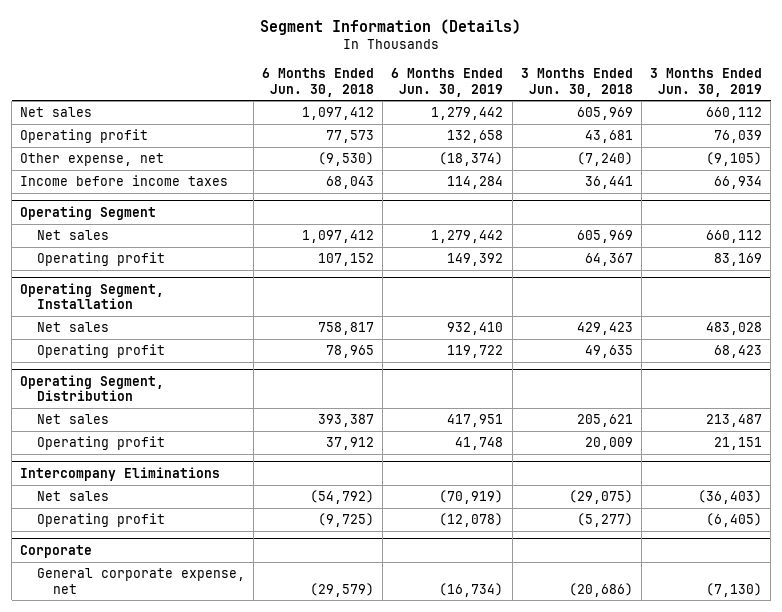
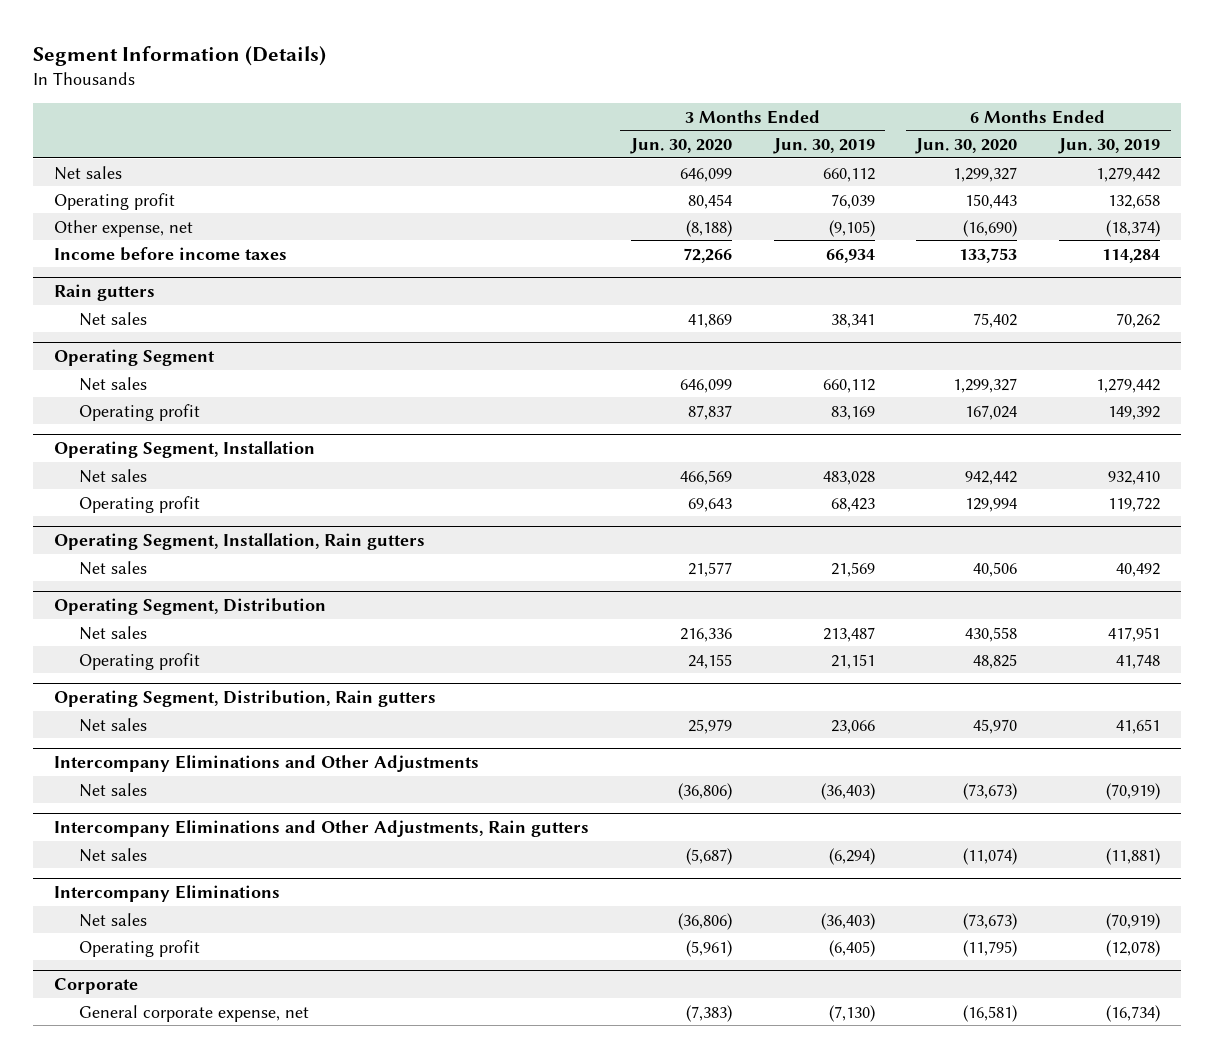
[261,68,374,97] 6 Months Ended Jun. 30, 2018 -> none
[520,68,633,97] 3 Months Ended Jun. 30, 2018 -> none
none -> [629,138,732,155] Jun. 30, 2020
none -> [915,138,1018,155] Jun. 30, 2020
none -> [53,284,155,302] Rain gutters
none -> [79,311,148,326] Net sales
none -> [53,533,425,551] Operating Segment, Installation, Rain gutters
none -> [79,560,148,575] Net sales
none -> [53,690,436,708] Operating Segment, Distribution, Rain gutters
none -> [79,717,148,732] Net sales
none -> [53,755,479,773] Intercompany Eliminations and Other Adjustments
none -> [79,782,148,797] Net sales
none -> [53,820,589,838] Intercompany Eliminations and Other Adjustments, Rain gutters
none -> [79,847,148,862] Net sales

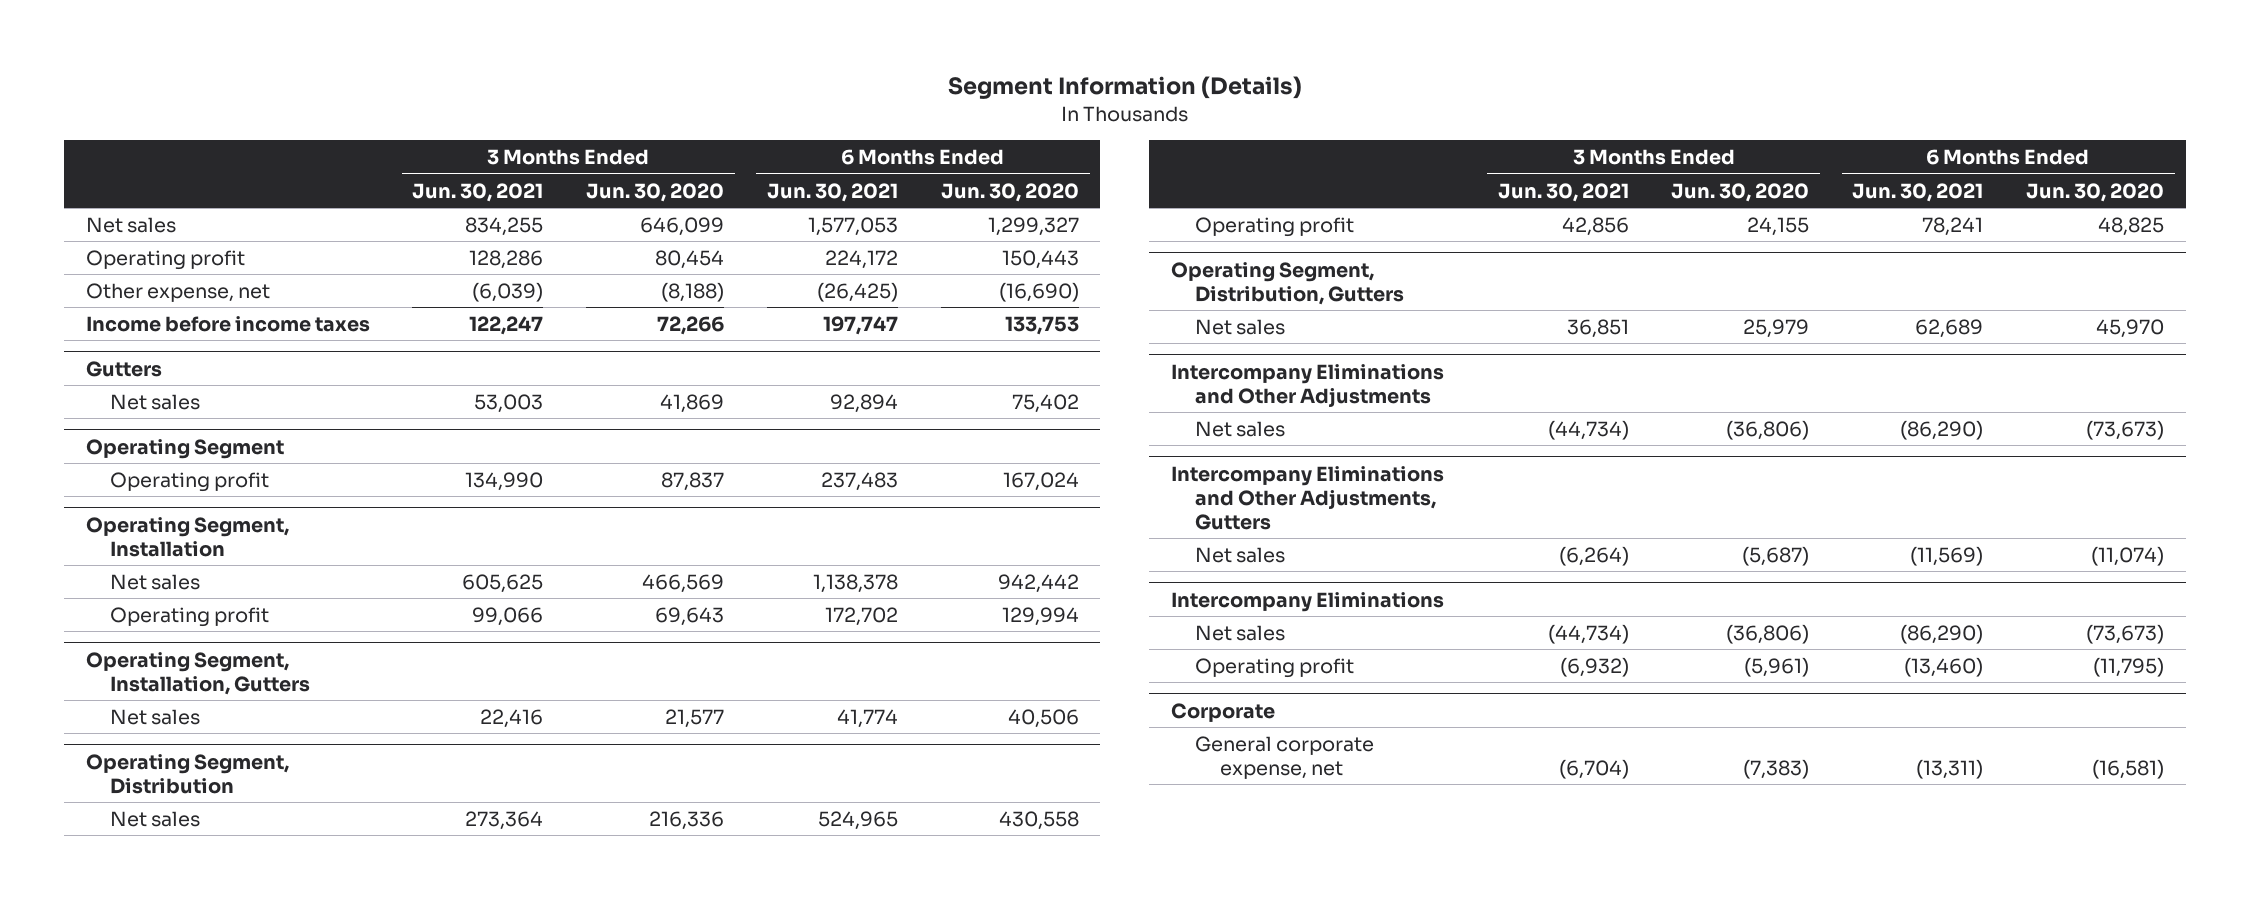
[772,138,875,155] Jun. 30, 2019 -> none
[1058,138,1161,155] Jun. 30, 2019 -> none
none -> [412,182,544,202] Jun. 30, 2021
none -> [767,182,899,202] Jun. 30, 2021
[53,284,155,302] Rain gutters -> [85,360,162,377] Gutters
[79,376,148,391] Net sales -> none
[53,533,425,551] Operating Segment, Installation, Rain gutters -> [85,651,310,695] Operating Segment, Installation, Gutters
[53,690,436,708] Operating Segment, Distribution, Rain gutters -> [1170,261,1405,305] Operating Segment, Distribution, Gutters
[53,820,589,838] Intercompany Eliminations and Other Adjustments, Rain gutters -> [1170,465,1444,530] Intercompany Eliminations and Other Adjustments, Gutters

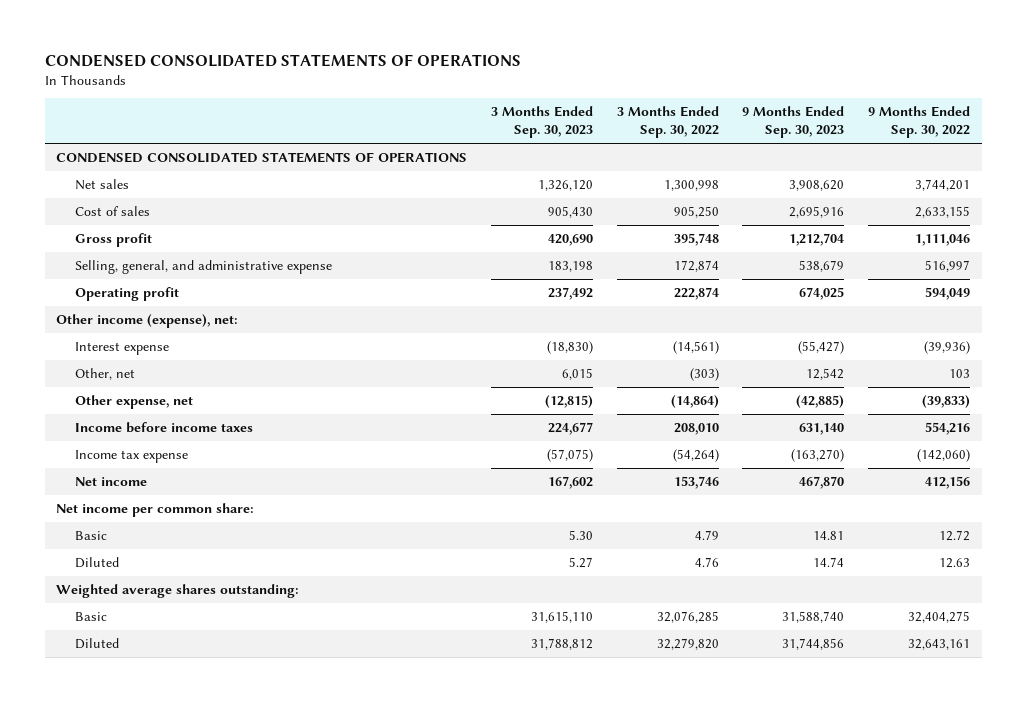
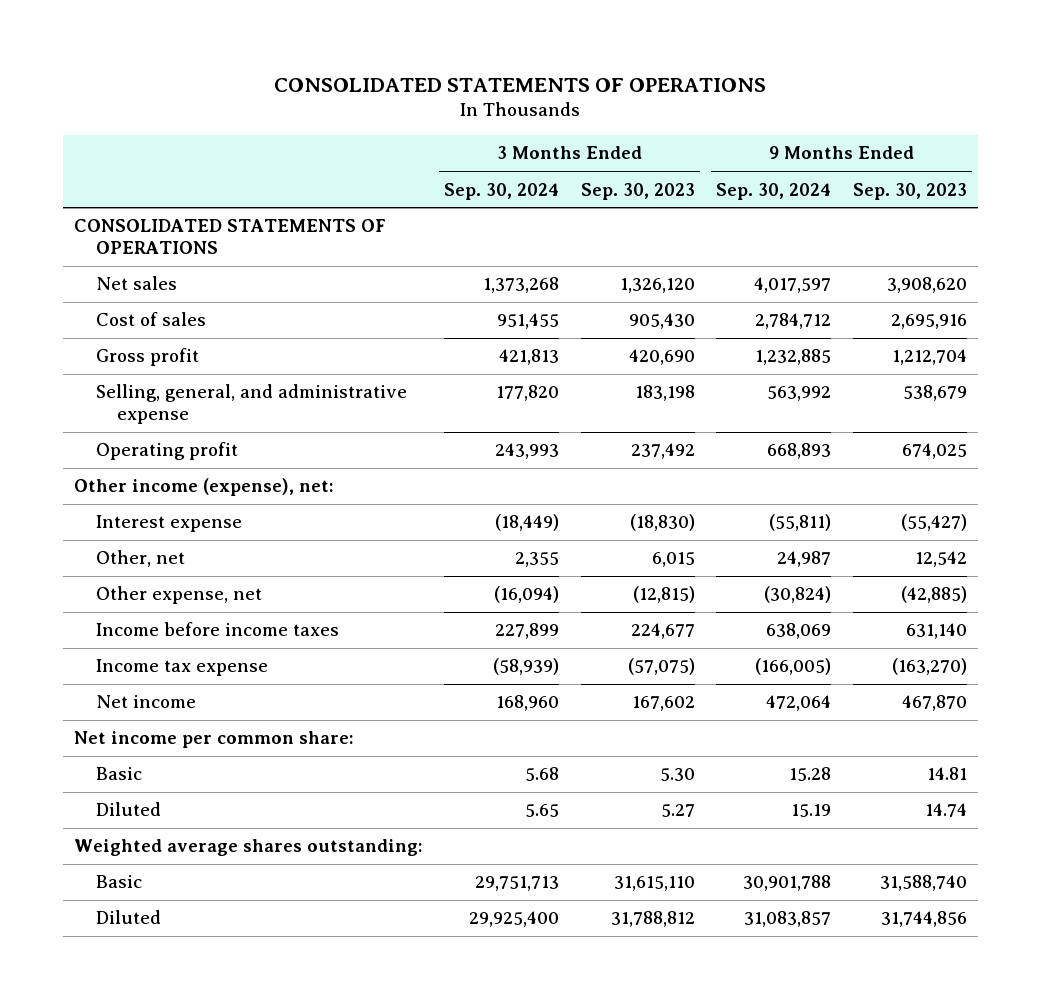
[44,54,521,68] CONDENSED CONSOLIDATED STATEMENTS OF OPERATIONS -> [274,77,767,92] CONSOLIDATED STATEMENTS OF OPERATIONS
[616,106,719,138] 3 Months Ended Sep. 30, 2022 -> none
[867,106,970,138] 9 Months Ended Sep. 30, 2022 -> none
none -> [444,182,560,200] Sep. 30, 2024
none -> [716,182,832,200] Sep. 30, 2024
[56,152,468,164] CONDENSED CONSOLIDATED STATEMENTS OF OPERATIONS -> [74,219,387,255] CONSOLIDATED STATEMENTS OF OPERATIONS

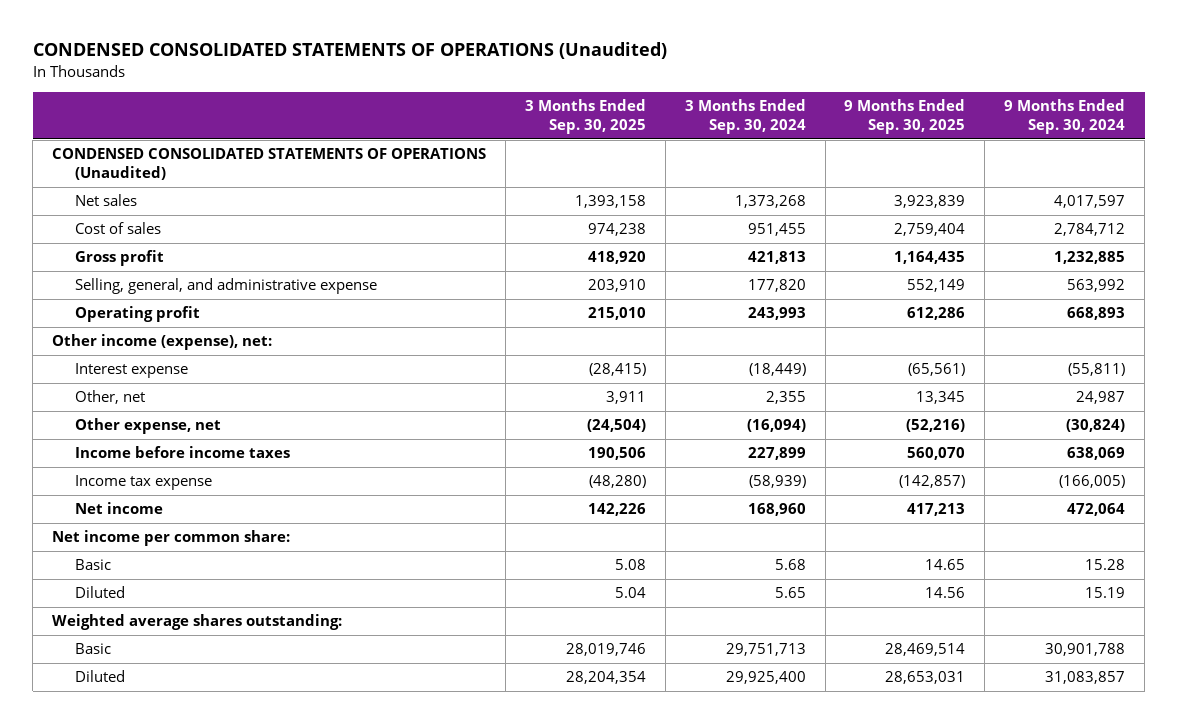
[274,77,767,92] CONSOLIDATED STATEMENTS OF OPERATIONS -> [32,42,667,60] CONDENSED CONSOLIDATED STATEMENTS OF OPERATIONS (Unaudited)
[580,182,695,200] Sep. 30, 2023 -> none
[852,182,967,200] Sep. 30, 2023 -> none
none -> [524,99,646,135] 3 Months Ended Sep. 30, 2025
none -> [844,99,966,135] 9 Months Ended Sep. 30, 2025
[74,219,387,255] CONSOLIDATED STATEMENTS OF OPERATIONS -> [52,148,487,181] CONDENSED CONSOLIDATED STATEMENTS OF OPERATIONS (Unaudited)

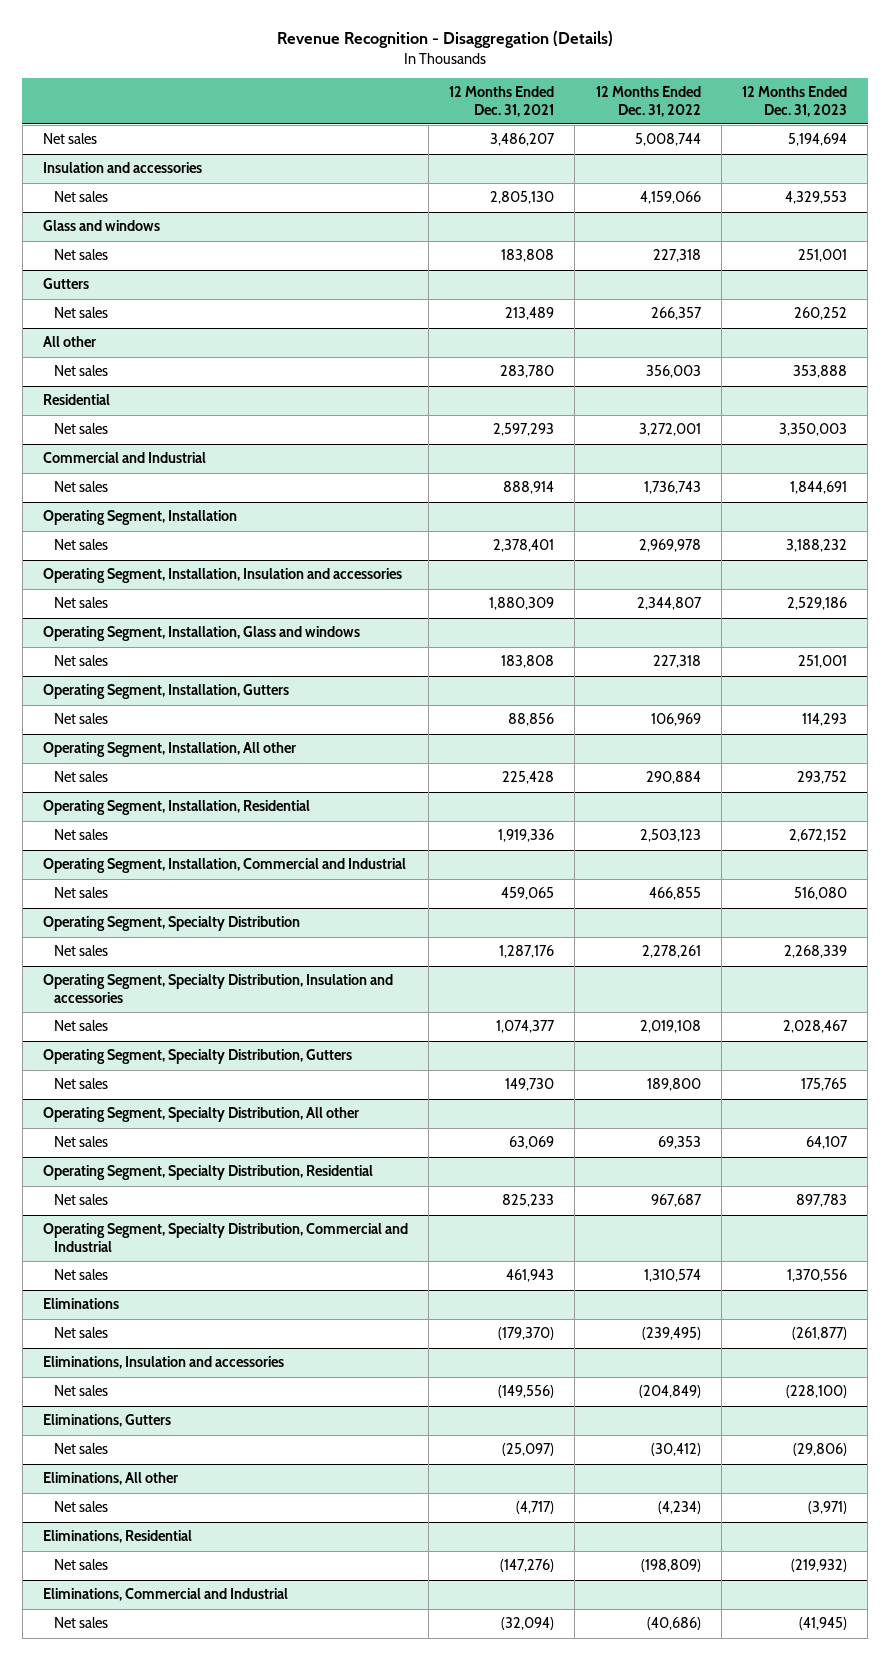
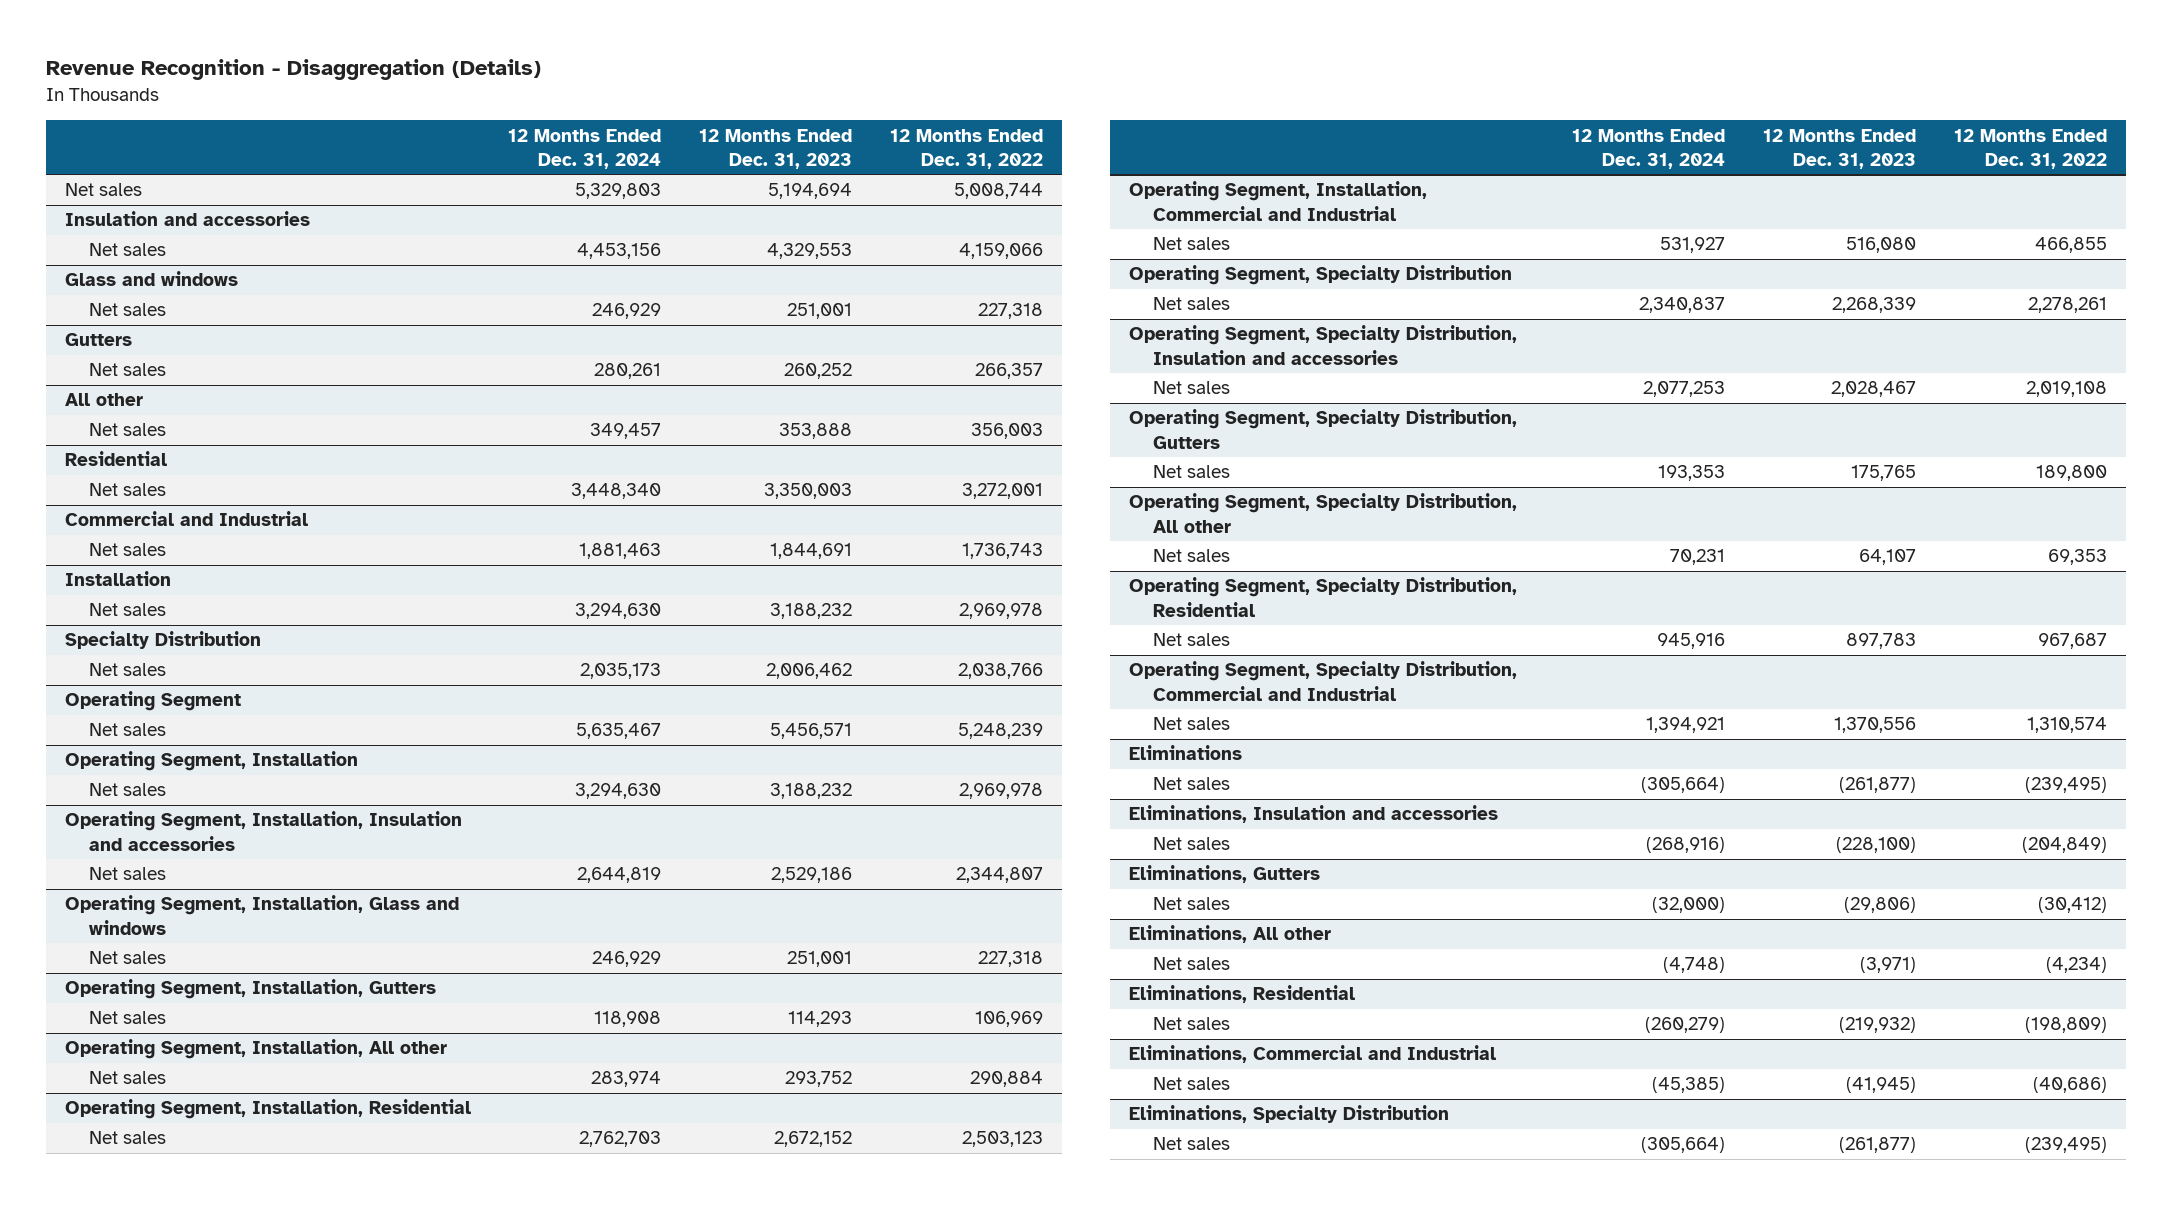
[449,86,555,117] 12 Months Ended Dec. 31, 2021 -> none
none -> [508,128,662,170] 12 Months Ended Dec. 31, 2024
none -> [64,571,171,587] Installation
none -> [89,603,167,617] Net sales
none -> [64,631,261,650] Specialty Distribution
none -> [89,663,167,677] Net sales
none -> [64,691,241,712] Operating Segment
none -> [89,723,167,737] Net sales
none -> [1128,1105,1449,1124] Eliminations, Specialty Distribution
none -> [1153,1137,1231,1151] Net sales

